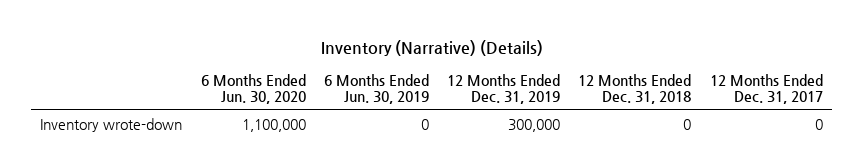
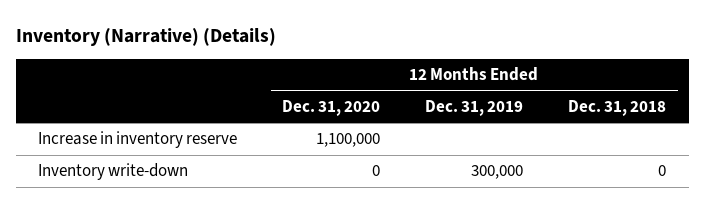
[200,74,306,105] 6 Months Ended Jun. 30, 2020 -> none
[323,74,429,105] 6 Months Ended Jun. 30, 2019 -> none
[709,74,823,105] 12 Months Ended Dec. 31, 2017 -> none
none -> [282,100,381,117] Dec. 31, 2020
none -> [38,131,238,149] Increase in inventory reserve
[40,118,183,133] Inventory wrote-down -> [38,163,189,181] Inventory write-down

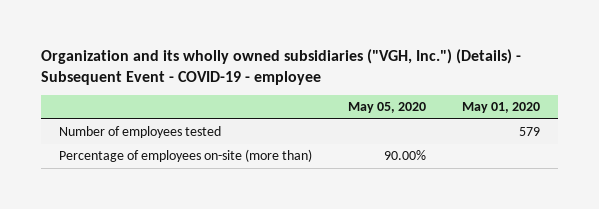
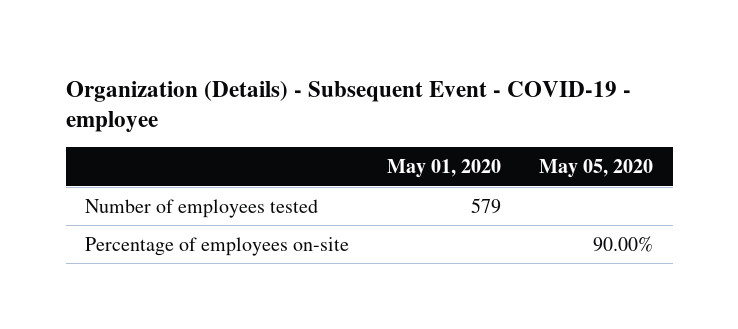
[40,49,521,85] Organization and its wholly owned subsidiaries ("VGH, Inc.") (Details) - Subsequent Event - COVID-19 - employee -> [65,80,631,133] Organization (Details) - Subsequent Event - COVID-19 - employee
[58,149,312,163] Percentage of employees on-site (more than) -> [84,236,349,256] Percentage of employees on-site

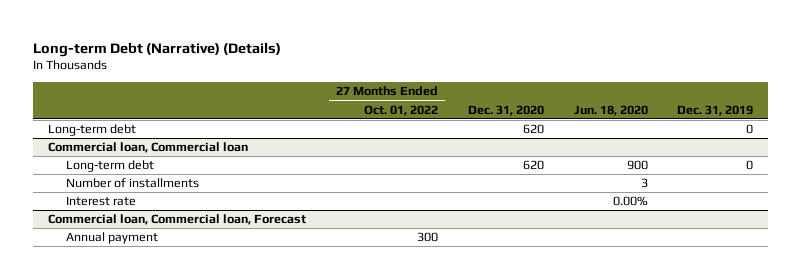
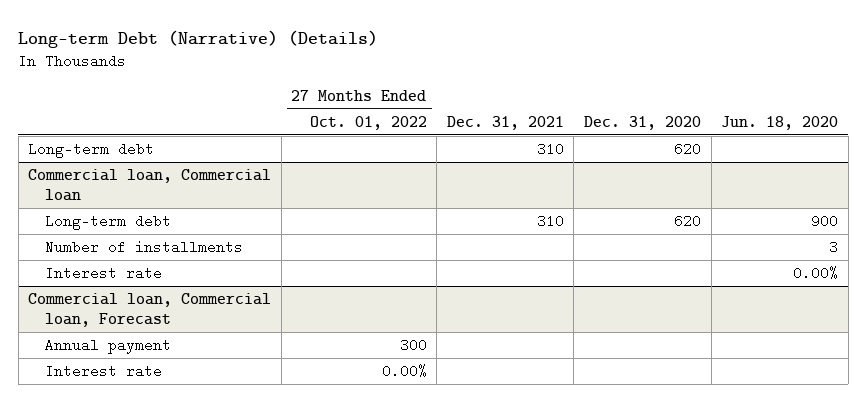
[677,104,754,116] Dec. 31, 2019 -> none
none -> [446,115,564,130] Dec. 31, 2021
none -> [45,364,163,379] Interest rate

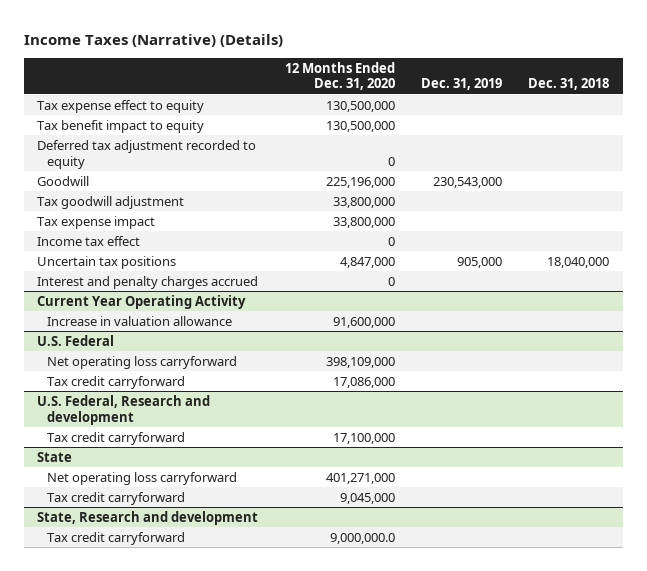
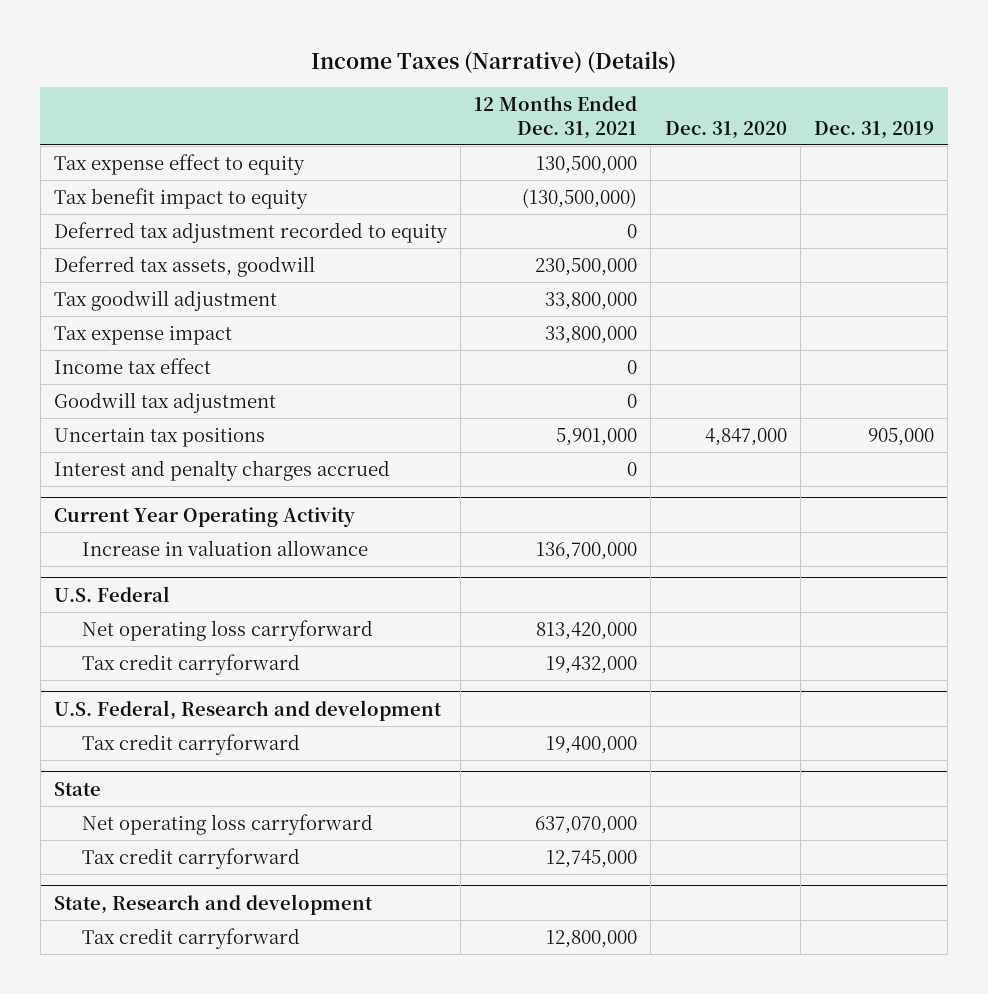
[284,61,395,91] 12 Months Ended Dec. 31, 2020 -> none
[528,78,610,91] Dec. 31, 2018 -> none
none -> [474,95,638,139] 12 Months Ended Dec. 31, 2021
none -> [664,120,787,139] Dec. 31, 2020
[37,175,90,186] Goodwill -> none
none -> [53,255,315,277] Deferred tax assets, goodwill
none -> [53,391,276,413] Goodwill tax adjustment

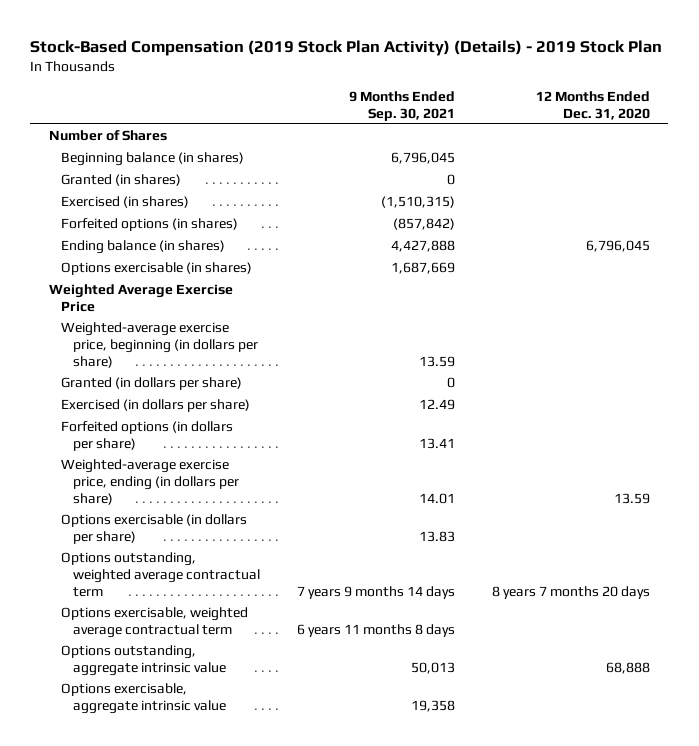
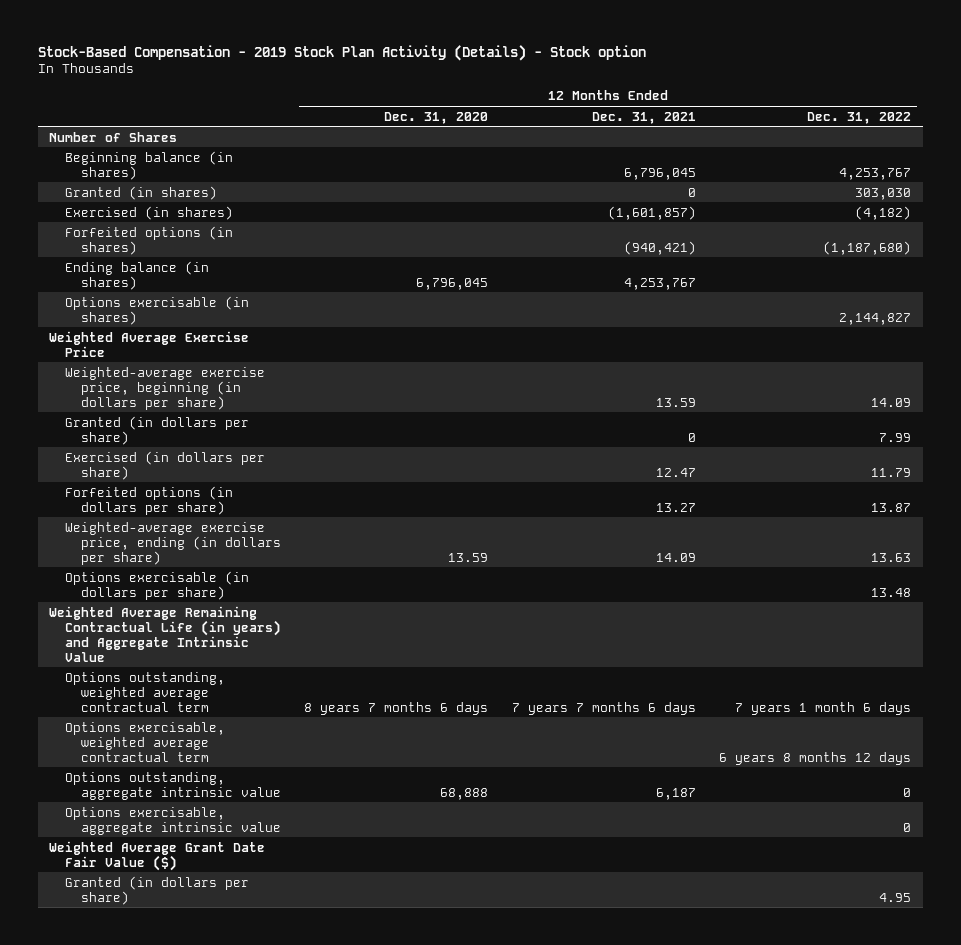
[30,40,663,57] Stock-Based Compensation (2019 Stock Plan Activity) (Details) - 2019 Stock Plan -> [37,44,646,61] Stock-Based Compensation - 2019 Stock Plan Activity (Details) - Stock option
[349,90,456,121] 9 Months Ended Sep. 30, 2021 -> none
none -> [591,111,696,124] Dec. 31, 2021
none -> [807,111,912,124] Dec. 31, 2022
none -> [49,605,281,662] Weighted Average Remaining Contractual Life (in years) and Aggregate Intrinsic Value
[492,585,651,599] 8 years 7 months 20 days -> [304,701,489,715] 8 years 7 months 6 days
none -> [49,840,266,871] Weighted Average Grant Date Fair Value ($)
none -> [64,875,249,905] Granted (in dollars per share)

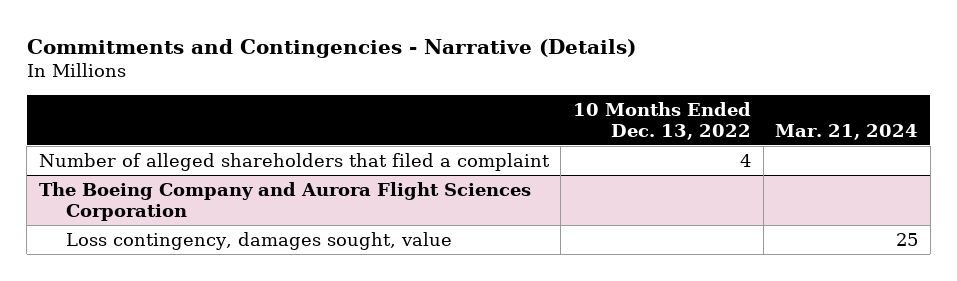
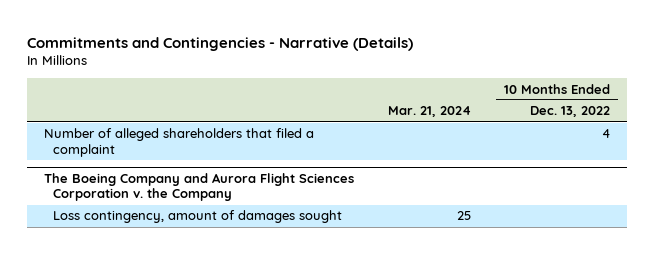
[38,181,531,221] The Boeing Company and Aurora Flight Sciences Corporation -> [44,173,355,202] The Boeing Company and Aurora Flight Sciences Corporation v. the Company
[65,231,452,250] Loss contingency, damages sought, value -> [53,210,343,224] Loss contingency, amount of damages sought

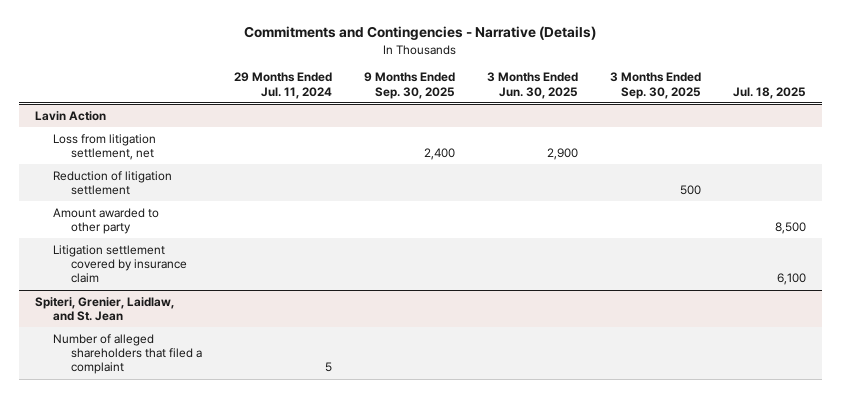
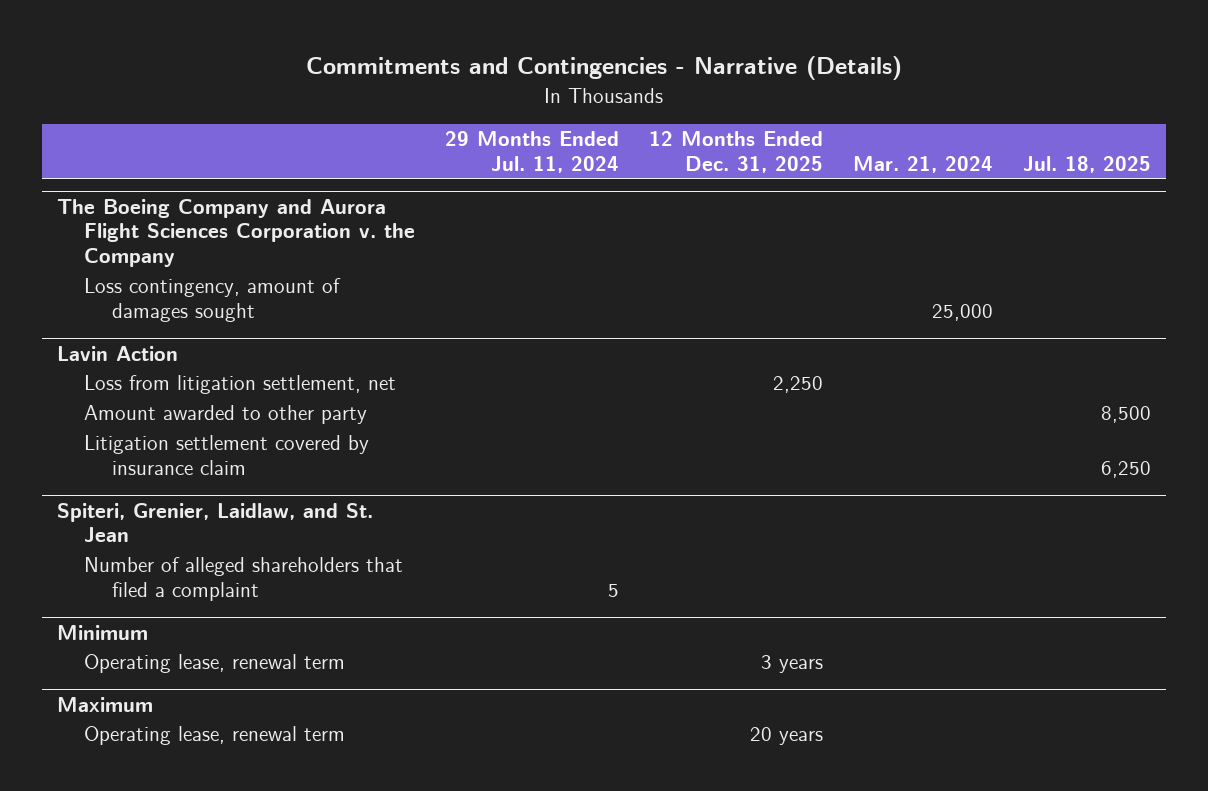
[363,72,455,99] 9 Months Ended Sep. 30, 2025 -> none
[486,72,578,99] 3 Months Ended Jun. 30, 2025 -> none
[610,72,702,99] 3 Months Ended Sep. 30, 2025 -> none
none -> [649,130,824,173] 12 Months Ended Dec. 31, 2025
none -> [853,155,994,173] Mar. 21, 2024
none -> [56,198,416,268] The Boeing Company and Aurora Flight Sciences Corporation v. the Company
none -> [84,278,342,323] Loss contingency, amount of damages sought
[52,170,172,196] Reduction of litigation settlement -> none
[777,273,807,286] 6,100 -> [1101,461,1152,479] 6,250
none -> [56,624,148,640] Minimum
none -> [84,654,346,674] Operating lease, renewal term
none -> [56,696,153,712] Maximum
none -> [84,726,346,746] Operating lease, renewal term

